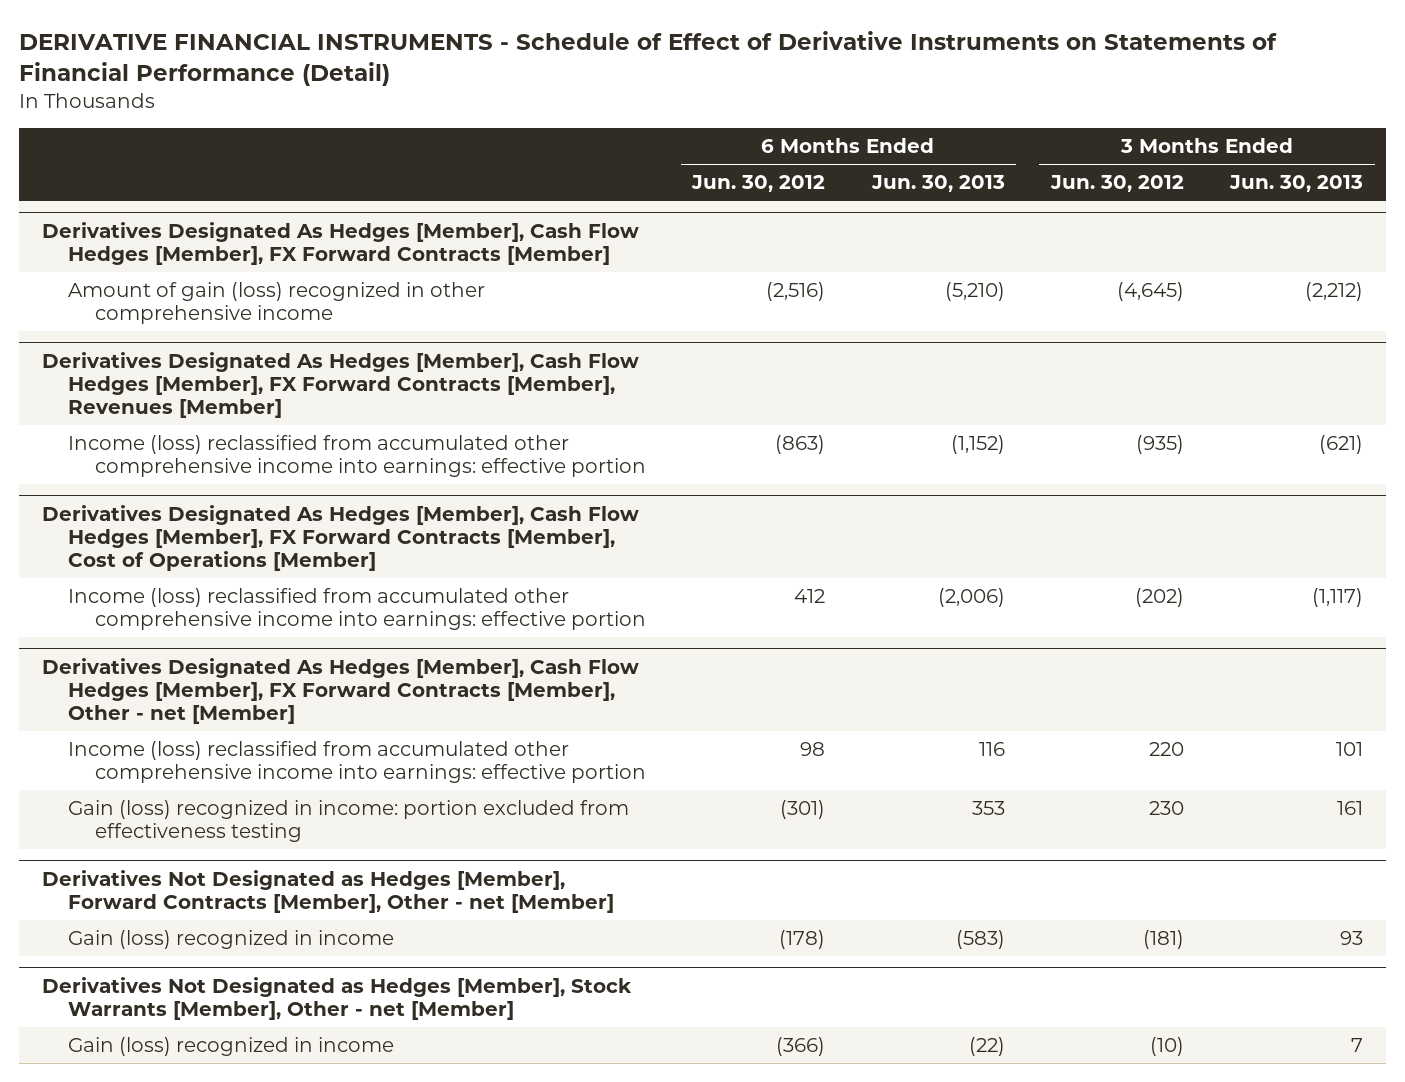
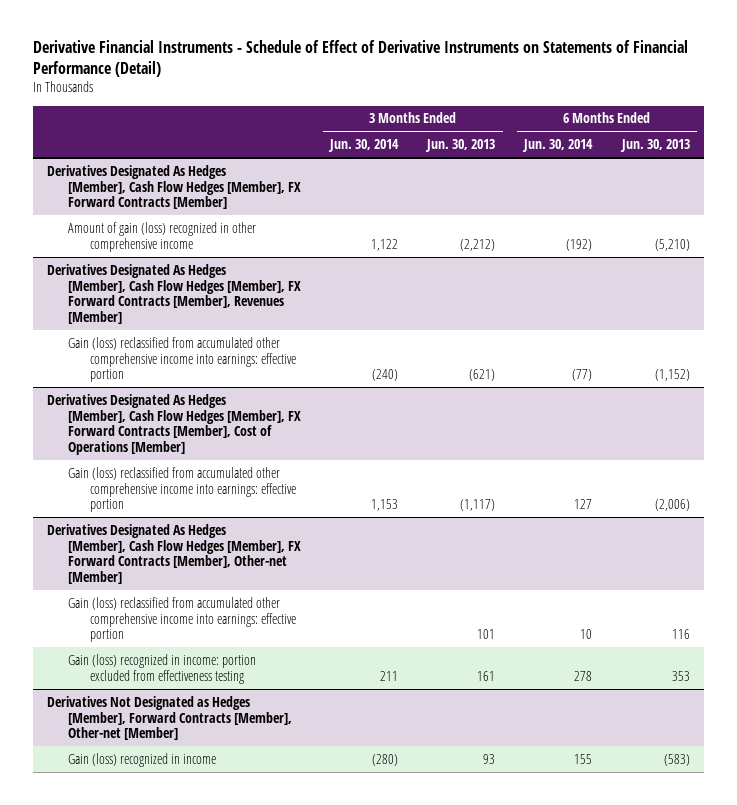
[18,30,1277,87] DERIVATIVE FINANCIAL INSTRUMENTS - Schedule of Effect of Derivative Instruments on Statements of Financial Performance (Detail) -> [32,40,688,78] Derivative Financial Instruments - Schedule of Effect of Derivative Instruments on Statements of Financial Performance (Detail)
[691,175,826,193] Jun. 30, 2012 -> none
[1049,175,1184,193] Jun. 30, 2012 -> none
none -> [328,139,400,153] Jun. 30, 2014
none -> [522,139,594,153] Jun. 30, 2014
[68,435,646,478] Income (loss) reclassified from accumulated other comprehensive income into earnings: effective portion -> [68,336,296,383] Gain (loss) reclassified from accumulated other comprehensive income into earnings: effective portion
[68,588,646,631] Income (loss) reclassified from accumulated other comprehensive income into earnings: effective portion -> [68,466,296,513] Gain (loss) reclassified from accumulated other comprehensive income into earnings: effective portion
[41,657,639,725] Derivatives Designated As Hedges [Member], Cash Flow Hedges [Member], FX Forward Contracts [Member], Other - net [Member] -> [47,523,302,585] Derivatives Designated As Hedges [Member], Cash Flow Hedges [Member], FX Forward Contracts [Member], Other-net [Member]
[68,741,646,784] Income (loss) reclassified from accumulated other comprehensive income into earnings: effective portion -> [68,596,296,643] Gain (loss) reclassified from accumulated other comprehensive income into earnings: effective portion
[41,869,615,913] Derivatives Not Designated as Hedges [Member], Forward Contracts [Member], Other - net [Member] -> [47,695,293,741] Derivatives Not Designated as Hedges [Member], Forward Contracts [Member], Other-net [Member]
[41,976,632,1020] Derivatives Not Designated as Hedges [Member], Stock Warrants [Member], Other - net [Member] -> none
[68,1037,395,1057] Gain (loss) recognized in income -> none

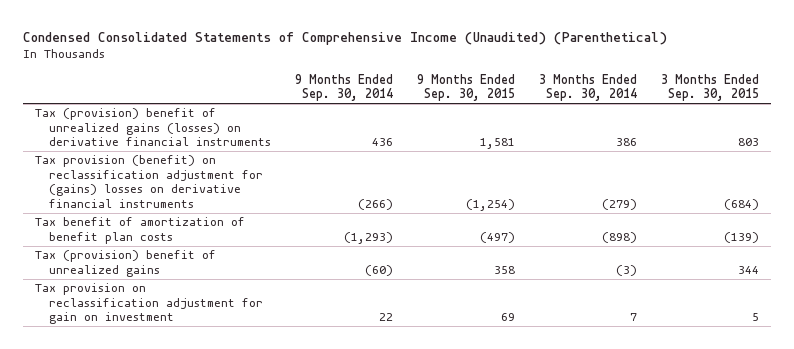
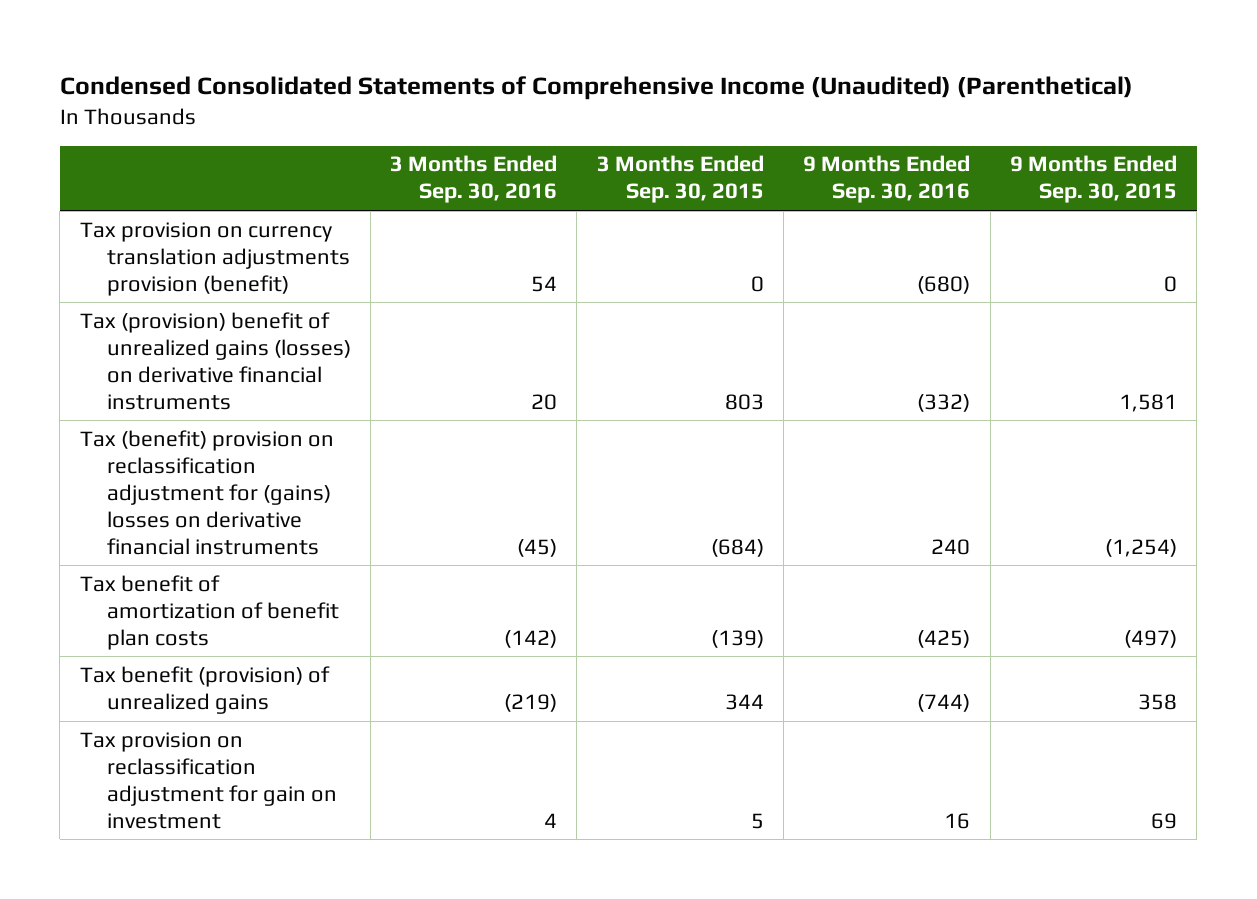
[294,73,393,102] 9 Months Ended Sep. 30, 2014 -> none
[539,73,638,102] 3 Months Ended Sep. 30, 2014 -> none
none -> [390,155,558,204] 3 Months Ended Sep. 30, 2016
none -> [803,155,971,204] 9 Months Ended Sep. 30, 2016
none -> [79,221,350,296] Tax provision on currency translation adjustments provision (benefit)
[34,155,263,208] Tax provision (benefit) on reclassification adjustment for (gains) losses on derivative financial instruments -> [79,429,334,555] Tax (benefit) provision on reclassification adjustment for (gains) losses on derivative financial instruments
[34,250,216,277] Tax (provision) benefit of unrealized gains -> [79,665,330,714] Tax benefit (provision) of unrealized gains

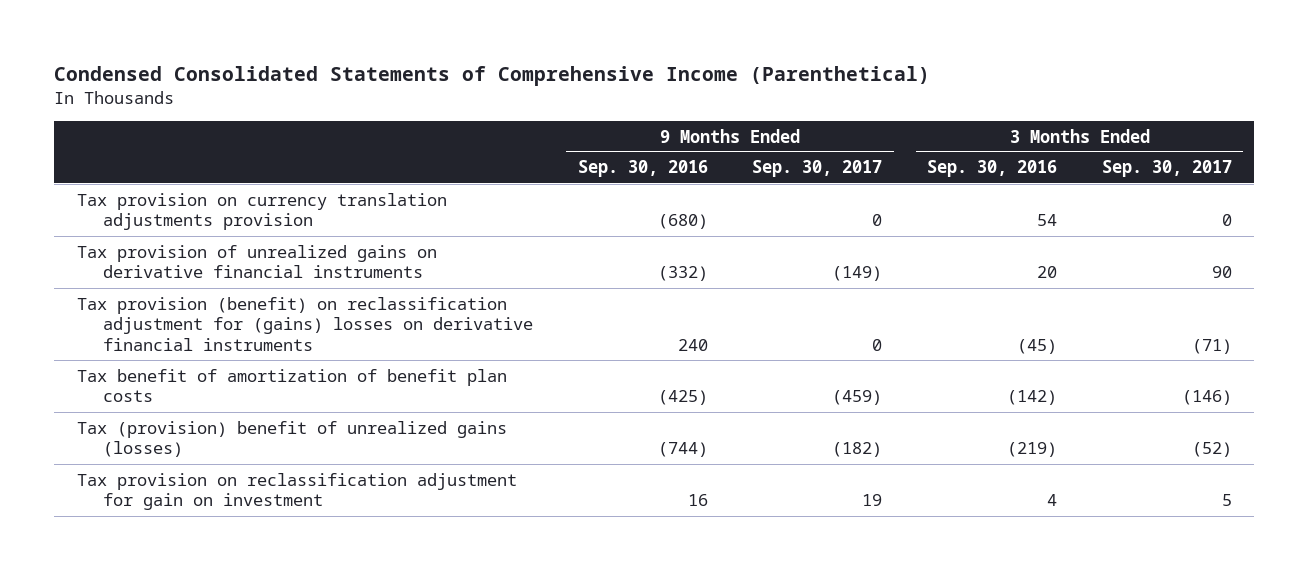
[59,75,1133,100] Condensed Consolidated Statements of Comprehensive Income (Unaudited) (Parenthetical) -> [54,65,931,86] Condensed Consolidated Statements of Comprehensive Income (Parenthetical)
[596,155,764,204] 3 Months Ended Sep. 30, 2015 -> none
[1009,155,1177,204] 9 Months Ended Sep. 30, 2015 -> none
none -> [752,160,883,178] Sep. 30, 2017
none -> [1101,160,1232,178] Sep. 30, 2017
[79,221,350,296] Tax provision on currency translation adjustments provision (benefit) -> [76,192,447,231] Tax provision on currency translation adjustments provision
[79,311,351,410] Tax (provision) benefit of unrealized gains (losses) on derivative financial instruments -> [76,244,437,279] Tax provision of unrealized gains on derivative financial instruments
[79,429,334,555] Tax (benefit) provision on reclassification adjustment for (gains) losses on derivative financial instruments -> [76,296,533,352] Tax provision (benefit) on reclassification adjustment for (gains) losses on derivative financial instruments
[79,665,330,714] Tax benefit (provision) of unrealized gains -> [76,420,507,458] Tax (provision) benefit of unrealized gains (losses)

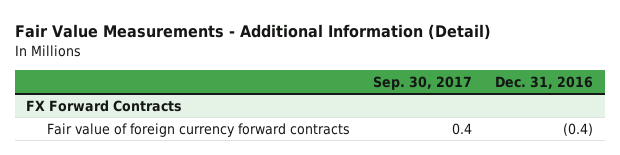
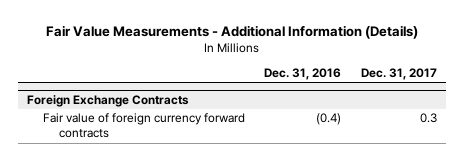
[14,23,491,40] Fair Value Measurements - Additional Information (Detail) -> [46,24,419,39] Fair Value Measurements - Additional Information (Details)
[373,75,473,90] Sep. 30, 2017 -> none
none -> [360,68,437,81] Dec. 31, 2017
[26,99,183,112] FX Forward Contracts -> [27,94,190,107] Foreign Exchange Contracts

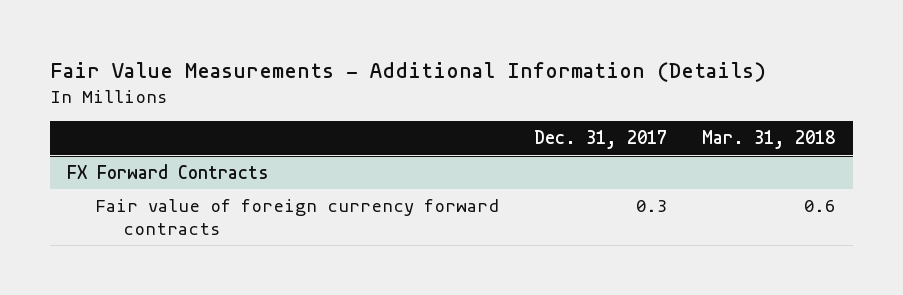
[264,68,342,81] Dec. 31, 2016 -> none
none -> [702,130,836,150] Mar. 31, 2018
[27,94,190,107] Foreign Exchange Contracts -> [67,163,270,179] FX Forward Contracts

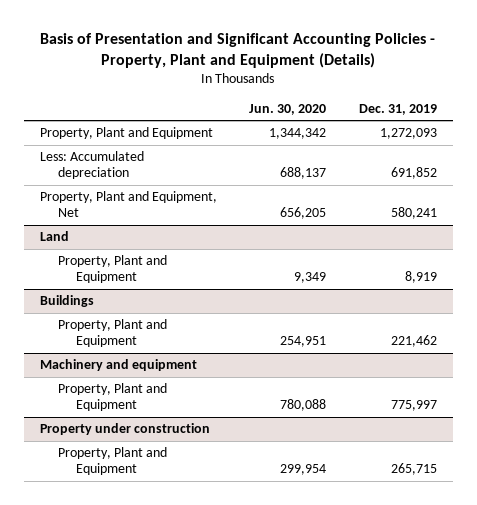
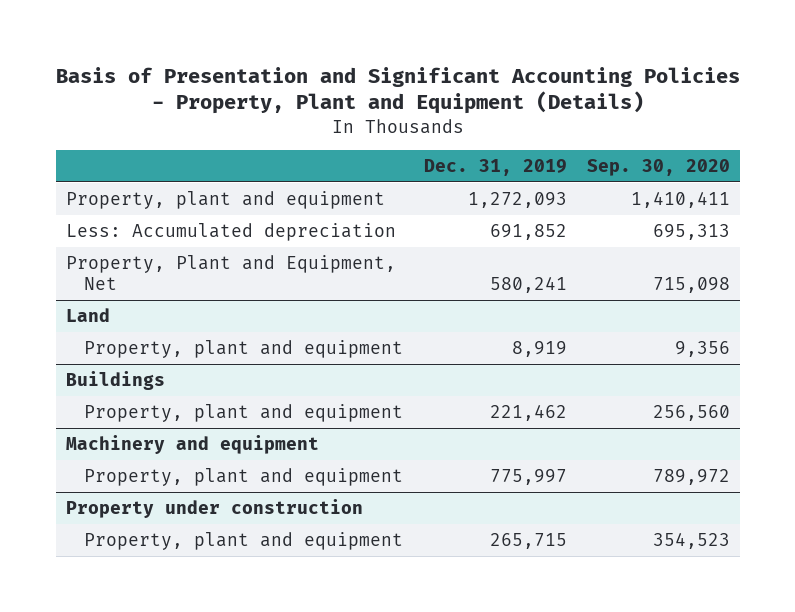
[249,103,327,115] Jun. 30, 2020 -> none
none -> [586,158,730,176] Sep. 30, 2020
[39,127,213,140] Property, Plant and Equipment -> [65,190,385,209] Property, plant and equipment
[57,255,167,284] Property, Plant and Equipment -> [84,339,404,358] Property, plant and equipment
[57,319,167,348] Property, Plant and Equipment -> [84,403,404,422] Property, plant and equipment
[57,383,167,412] Property, Plant and Equipment -> [84,467,404,486] Property, plant and equipment
[57,447,167,476] Property, Plant and Equipment -> [84,531,404,550] Property, plant and equipment

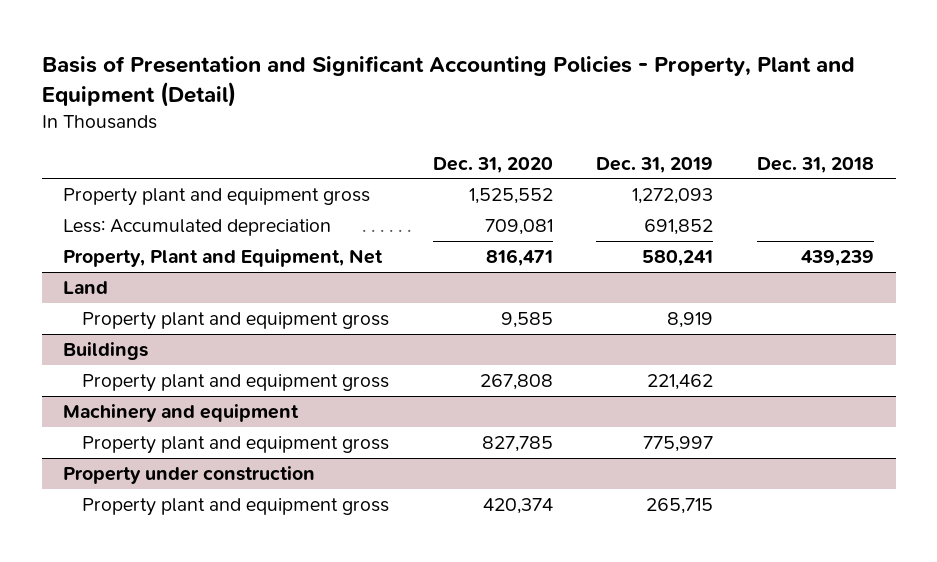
[55,66,740,115] Basis of Presentation and Significant Accounting Policies - Property, Plant and Equipment (Details) -> [41,55,855,107] Basis of Presentation and Significant Accounting Policies - Property, Plant and Equipment (Detail)
[586,158,730,176] Sep. 30, 2020 -> none
none -> [432,156,553,173] Dec. 31, 2020
none -> [756,156,874,173] Dec. 31, 2018
[65,190,385,209] Property, plant and equipment -> [63,188,371,207] Property plant and equipment gross
[84,339,404,358] Property, plant and equipment -> [81,312,389,331] Property plant and equipment gross
[84,403,404,422] Property, plant and equipment -> [81,374,389,393] Property plant and equipment gross
[84,467,404,486] Property, plant and equipment -> [81,436,389,455] Property plant and equipment gross
[84,531,404,550] Property, plant and equipment -> [81,498,389,517] Property plant and equipment gross

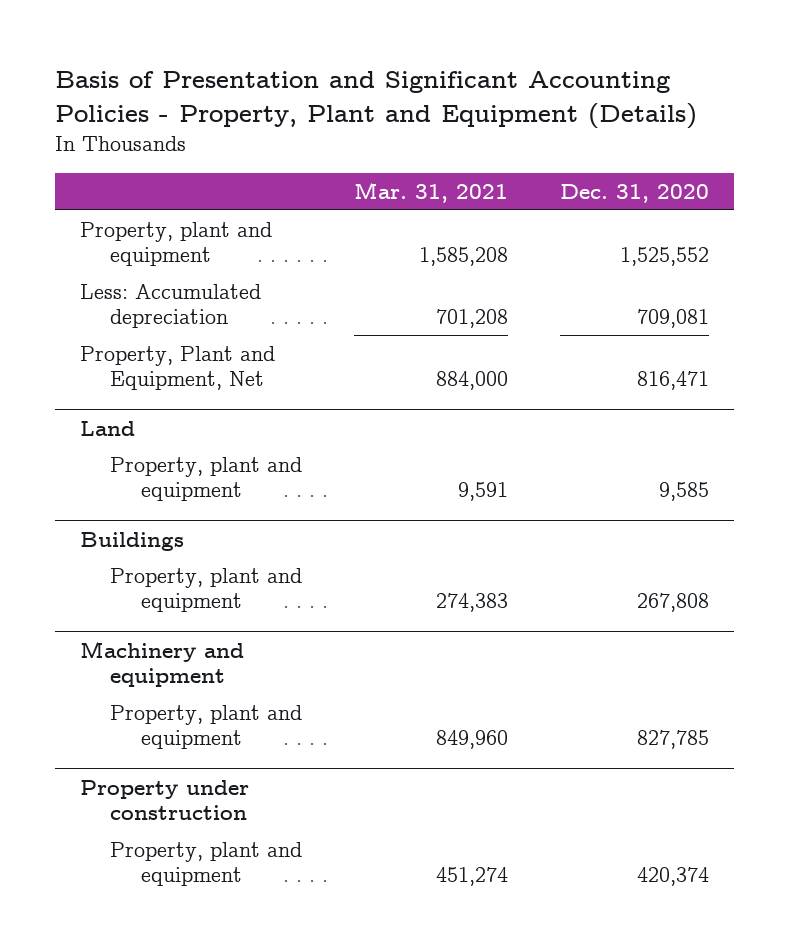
[41,55,855,107] Basis of Presentation and Significant Accounting Policies - Property, Plant and Equipment (Detail) -> [54,71,697,129] Basis of Presentation and Significant Accounting Policies - Property, Plant and Equipment (Details)
[596,156,714,173] Dec. 31, 2019 -> none
[756,156,874,173] Dec. 31, 2018 -> none
none -> [354,181,509,203] Mar. 31, 2021
[63,188,371,207] Property plant and equipment gross -> [80,221,273,267] Property, plant and equipment
[81,312,389,331] Property plant and equipment gross -> [110,456,303,502] Property, plant and equipment
[81,374,389,393] Property plant and equipment gross -> [110,567,303,613] Property, plant and equipment
[81,436,389,455] Property plant and equipment gross -> [110,704,303,750] Property, plant and equipment
[81,498,389,517] Property plant and equipment gross -> [110,841,303,887] Property, plant and equipment

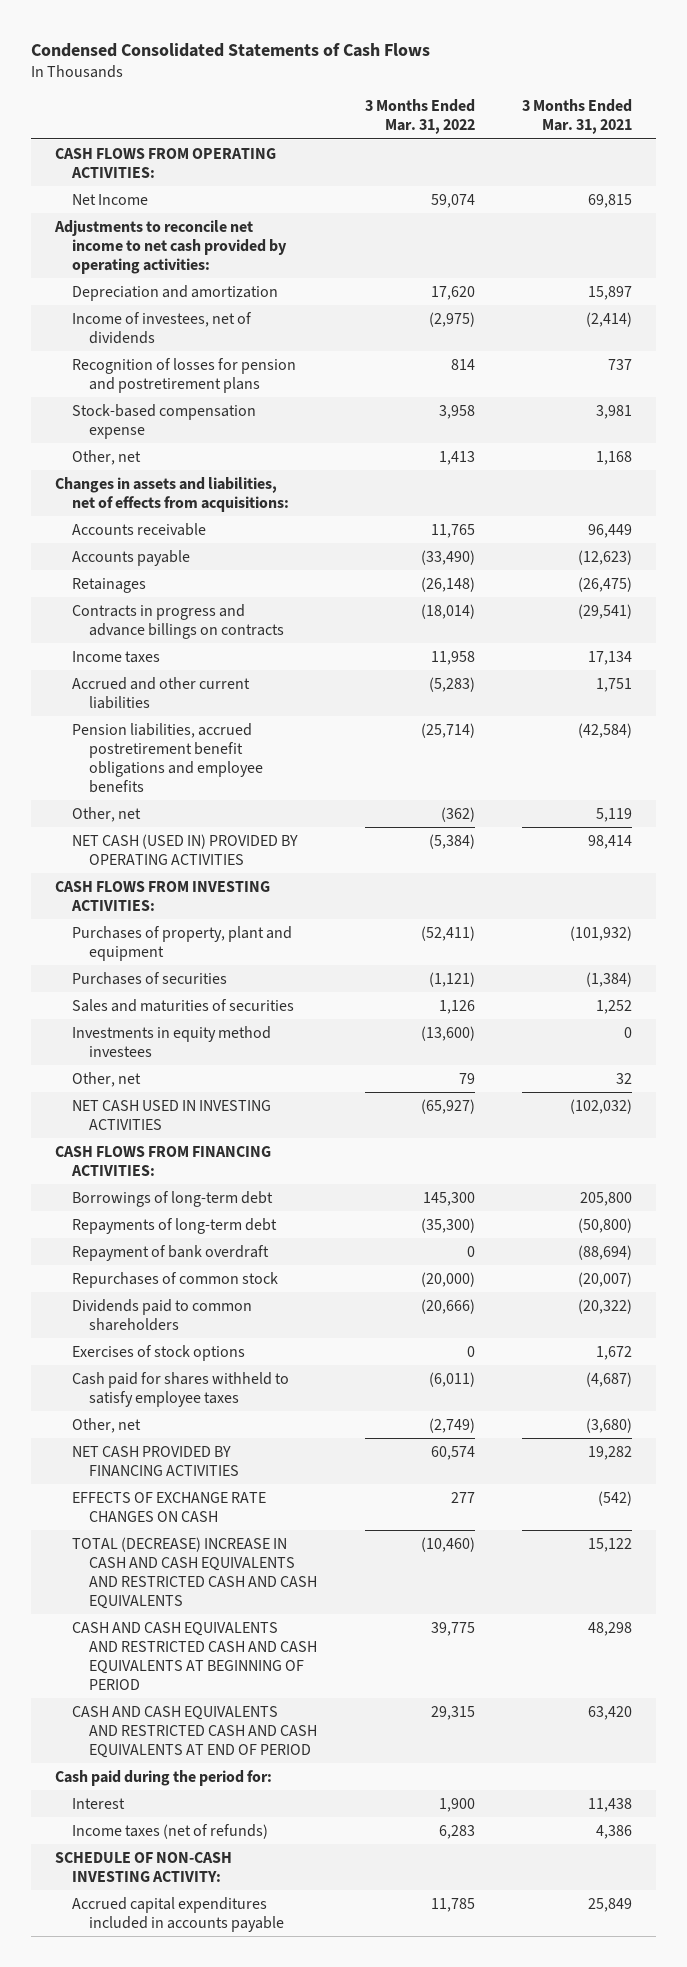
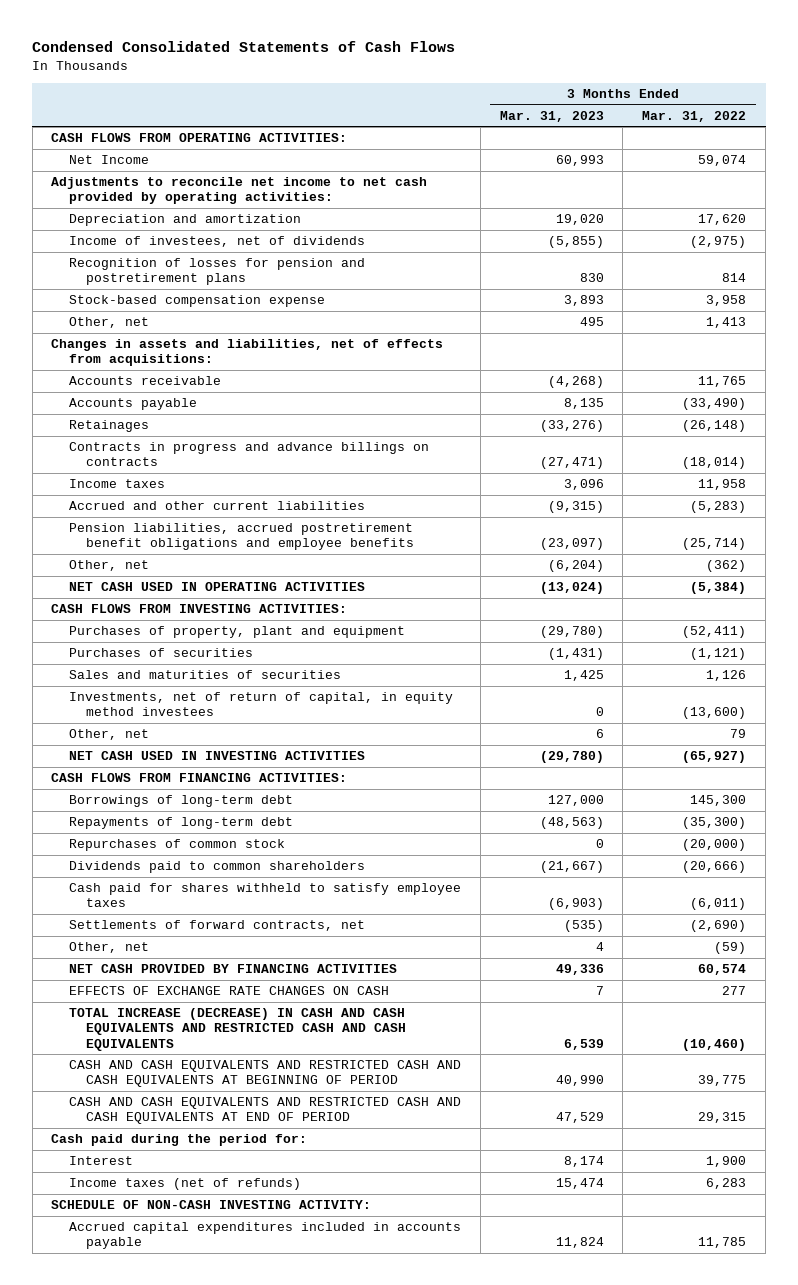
[522,99,633,135] 3 Months Ended Mar. 31, 2021 -> none
none -> [499,110,604,122] Mar. 31, 2023
[71,833,298,865] NET CASH (USED IN) PROVIDED BY OPERATING ACTIVITIES -> [68,582,365,592] NET CASH USED IN OPERATING ACTIVITIES
[71,1025,271,1057] Investments in equity method investees -> [68,692,453,717] Investments, net of return of capital, in equity method investees
[71,1244,269,1261] Repayment of bank overdraft -> none
[71,1344,245,1361] Exercises of stock options -> none
none -> [68,920,365,932] Settlements of forward contracts, net
[428,1417,475,1433] (2,749) -> [714,942,747,955] (59)
[71,1536,318,1609] TOTAL (DECREASE) INCREASE IN CASH AND CASH EQUIVALENTS AND RESTRICTED CASH AND CASH EQUIVALENTS -> [68,1008,407,1051] TOTAL INCREASE (DECREASE) IN CASH AND CASH EQUIVALENTS AND RESTRICTED CASH AND CASH EQUIVALENTS

